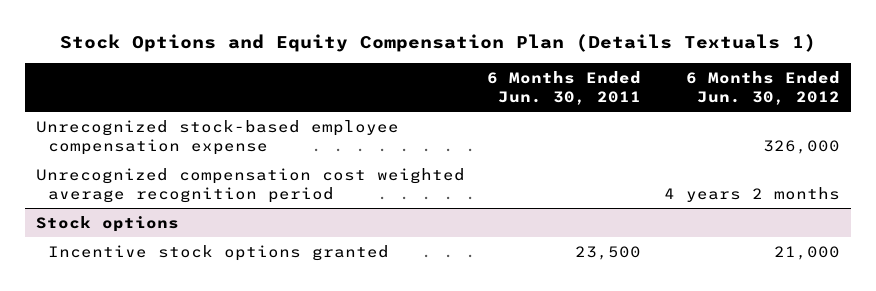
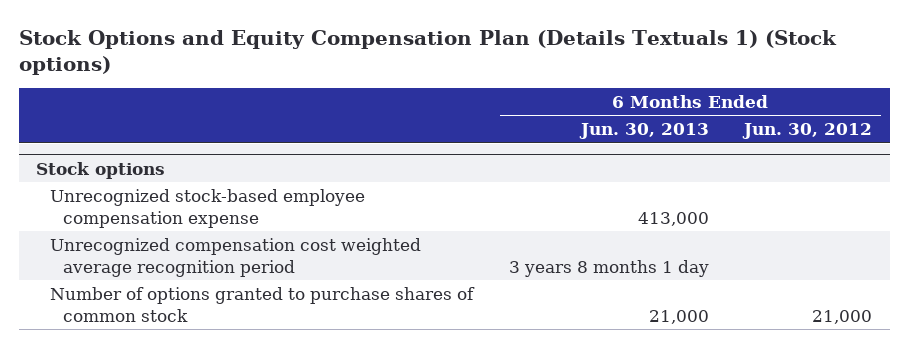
[59,33,816,52] Stock Options and Equity Compensation Plan (Details Textuals 1) -> [18,29,837,76] Stock Options and Equity Compensation Plan (Details Textuals 1) (Stock options)
[487,70,642,105] 6 Months Ended Jun. 30, 2011 -> none
none -> [578,123,709,140] Jun. 30, 2013
[35,119,399,155] Unrecognized stock-based employee compensation expense -> none
[35,167,465,203] Unrecognized compensation cost weighted average recognition period -> none
none -> [49,188,365,228] Unrecognized stock-based employee compensation expense
none -> [49,237,421,277] Unrecognized compensation cost weighted average recognition period
[48,244,390,261] Incentive stock options granted -> [49,286,475,322] Number of options granted to purchase shares of common stock

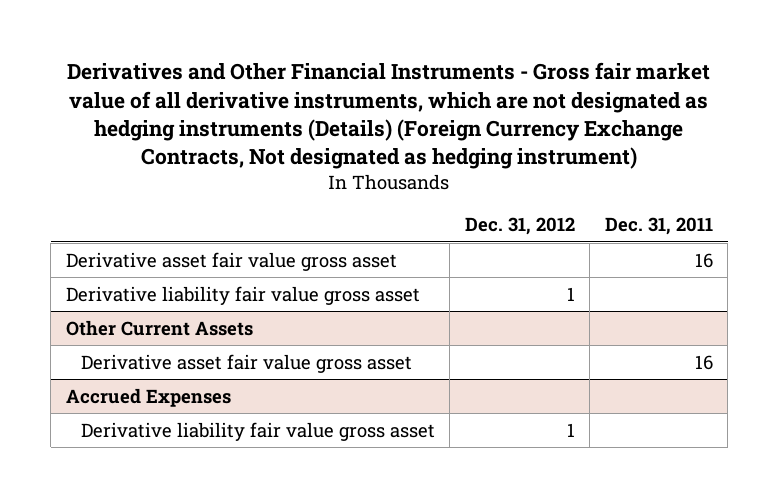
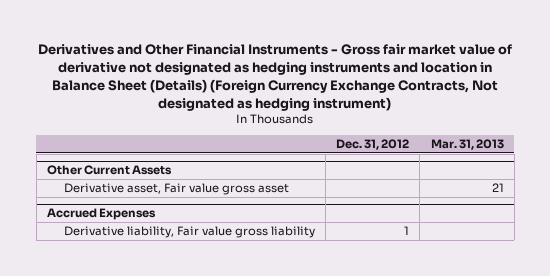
[67,62,711,170] Derivatives and Other Financial Instruments - Gross fair market value of all derivative instruments, which are not designated as hedging instruments (Details) (Foreign Currency Exchange Contracts, Not designated as hedging instrument) -> [38,43,513,111] Derivatives and Other Financial Instruments - Gross fair market value of derivative not designated as hedging instruments and location in Balance Sheet (Details) (Foreign Currency Exchange Contracts, Not designated as hedging instrument)
[604,217,713,236] Dec. 31, 2011 -> none
none -> [430,138,504,150] Mar. 31, 2013
[65,251,397,271] Derivative asset fair value gross asset -> none
[65,285,420,305] Derivative liability fair value gross asset -> none
[80,353,412,373] Derivative asset fair value gross asset -> [63,183,289,196] Derivative asset, Fair value gross asset
[80,421,435,441] Derivative liability fair value gross asset -> [63,226,315,239] Derivative liability, Fair value gross liability

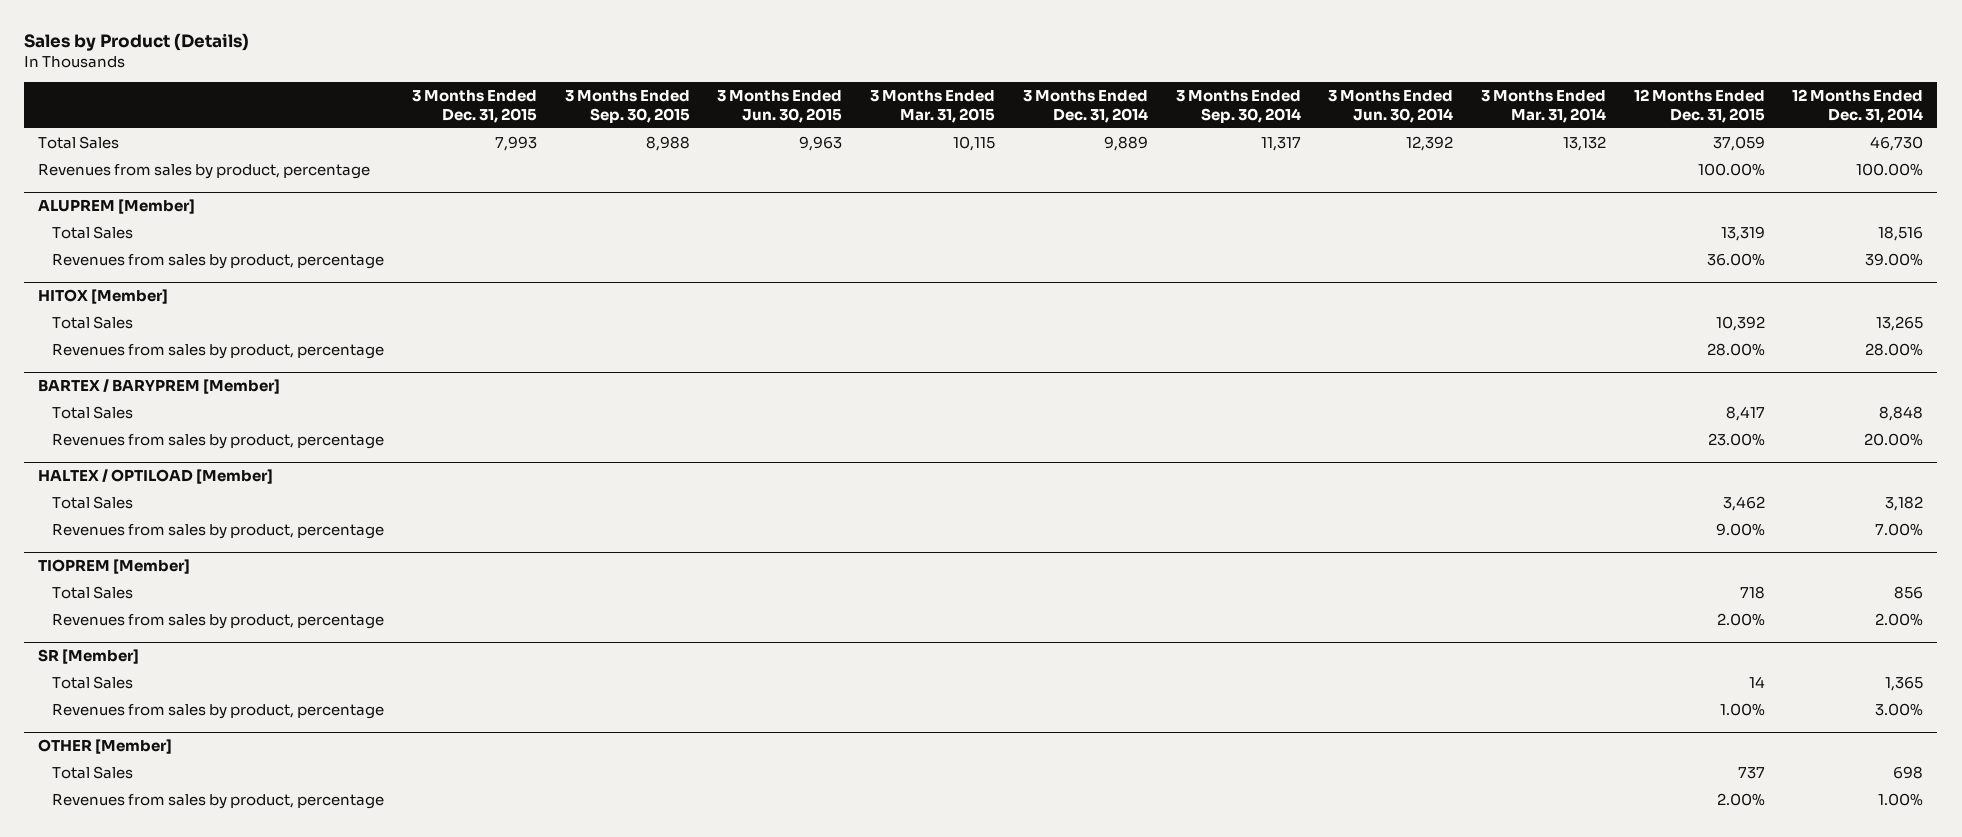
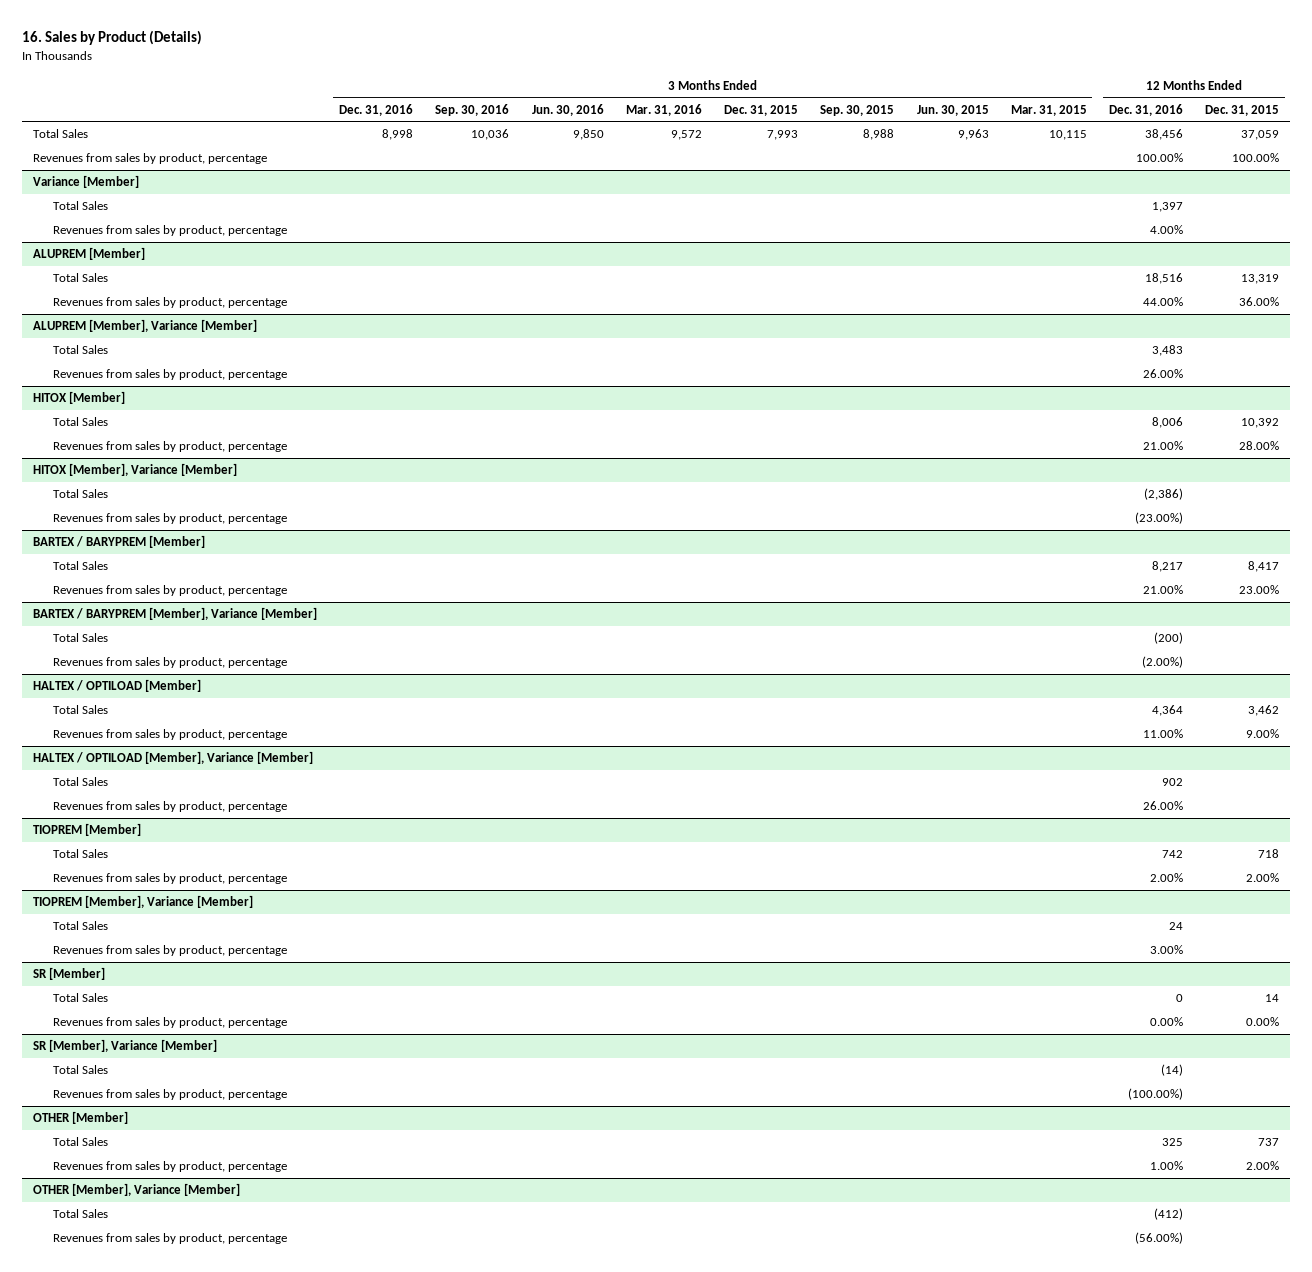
[24,33,250,52] Sales by Product (Details) -> [21,30,202,46] 16. Sales by Product (Details)
[1022,90,1148,123] 3 Months Ended Dec. 31, 2014 -> none
[1175,90,1301,123] 3 Months Ended Sep. 30, 2014 -> none
[1328,90,1454,123] 3 Months Ended Jun. 30, 2014 -> none
[1480,90,1606,123] 3 Months Ended Mar. 31, 2014 -> none
[1792,89,1924,123] 12 Months Ended Dec. 31, 2014 -> none
none -> [339,103,414,116] Dec. 31, 2016
none -> [435,103,510,116] Sep. 30, 2016
none -> [531,103,604,116] Jun. 30, 2016
none -> [625,103,702,116] Mar. 31, 2016
none -> [1109,103,1184,116] Dec. 31, 2016
none -> [32,175,139,189] Variance [Member]
none -> [52,201,108,211] Total Sales
none -> [52,225,287,237] Revenues from sales by product, percentage
none -> [32,319,257,333] ALUPREM [Member], Variance [Member]
none -> [52,345,108,355] Total Sales
none -> [52,369,287,381] Revenues from sales by product, percentage
none -> [32,463,237,477] HITOX [Member], Variance [Member]
none -> [52,489,108,499] Total Sales
none -> [52,513,287,525] Revenues from sales by product, percentage
none -> [32,607,317,621] BARTEX / BARYPREM [Member], Variance [Member]
none -> [52,633,108,643] Total Sales
none -> [52,657,287,669] Revenues from sales by product, percentage
none -> [32,751,313,765] HALTEX / OPTILOAD [Member], Variance [Member]
none -> [52,777,108,787] Total Sales
none -> [52,801,287,813] Revenues from sales by product, percentage
none -> [32,895,253,909] TIOPREM [Member], Variance [Member]
none -> [52,921,108,931] Total Sales
none -> [52,945,287,957] Revenues from sales by product, percentage
[1719,703,1765,717] 1.00% -> [1246,1017,1280,1027] 0.00%
none -> [32,1039,217,1053] SR [Member], Variance [Member]
none -> [52,1065,108,1075] Total Sales
none -> [52,1089,287,1101] Revenues from sales by product, percentage
none -> [32,1183,240,1197] OTHER [Member], Variance [Member]
none -> [52,1209,108,1219] Total Sales
none -> [52,1233,287,1245] Revenues from sales by product, percentage

